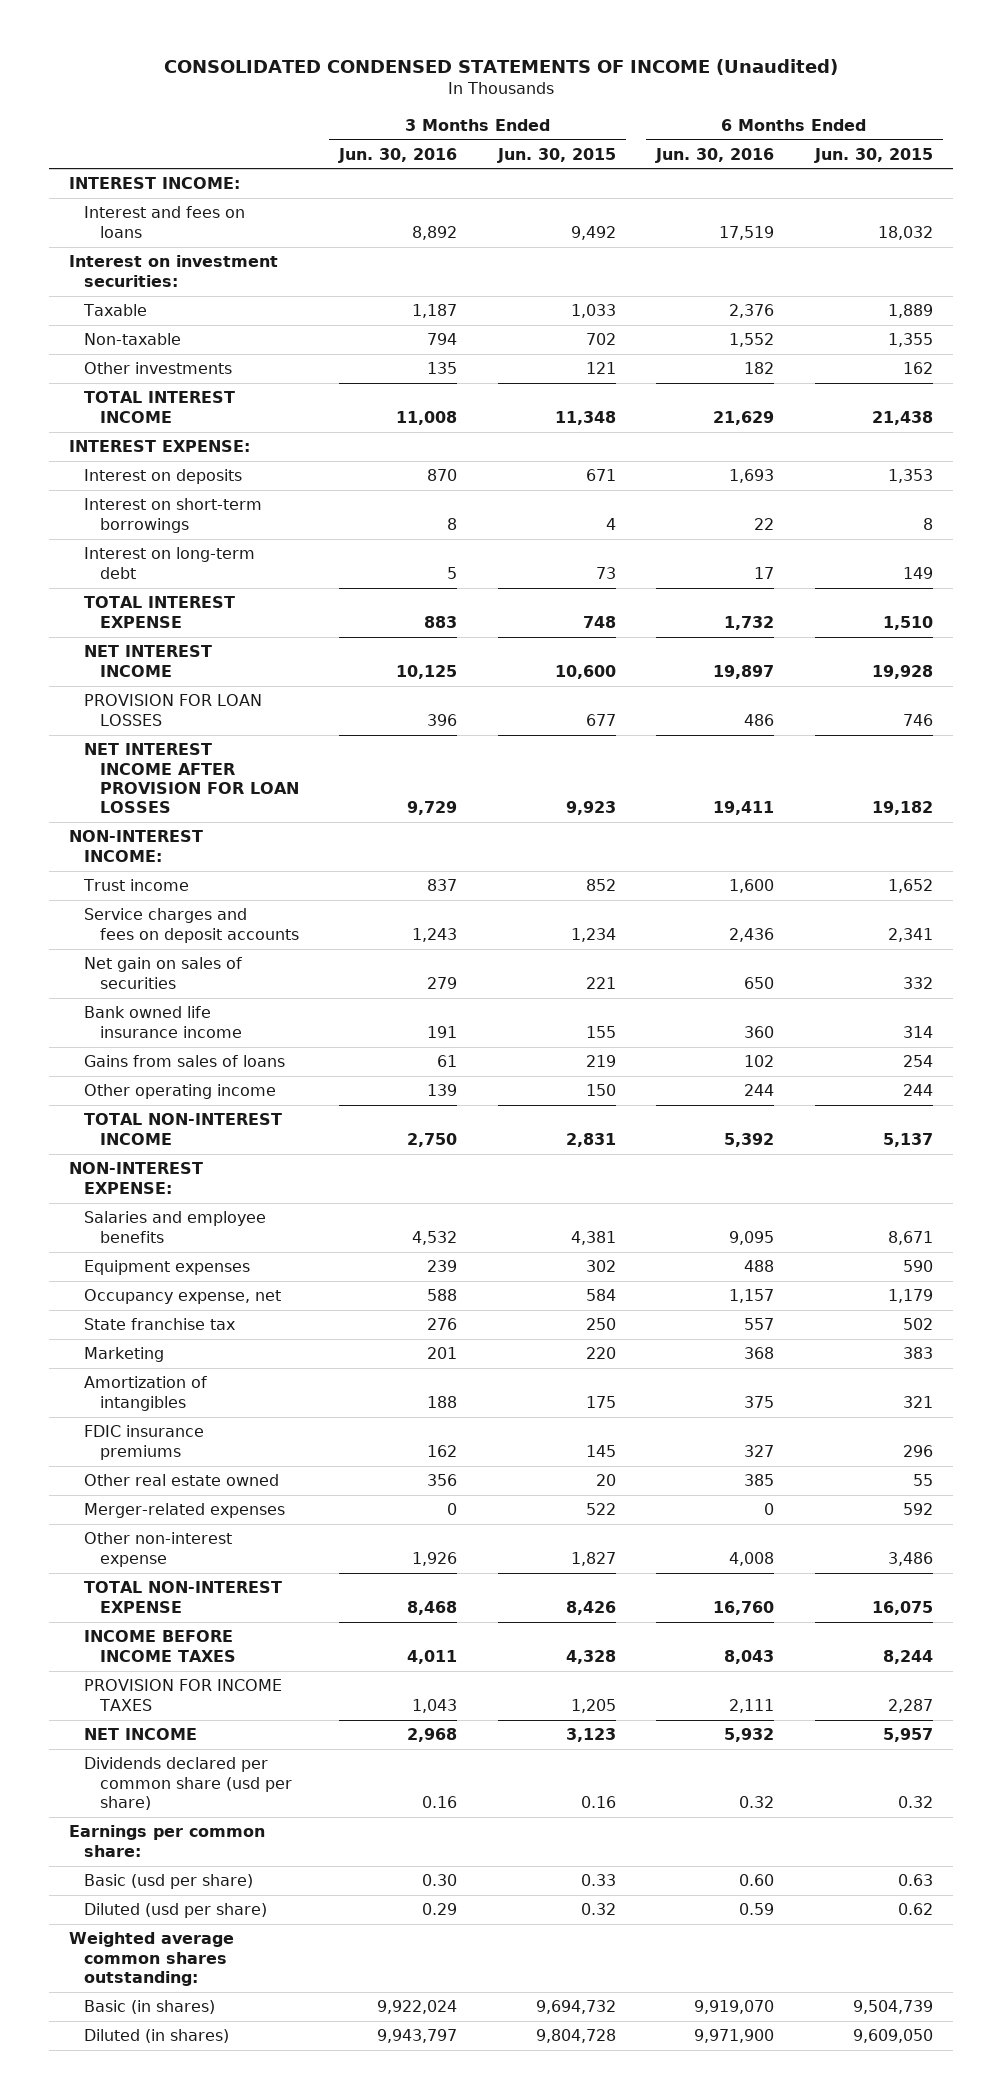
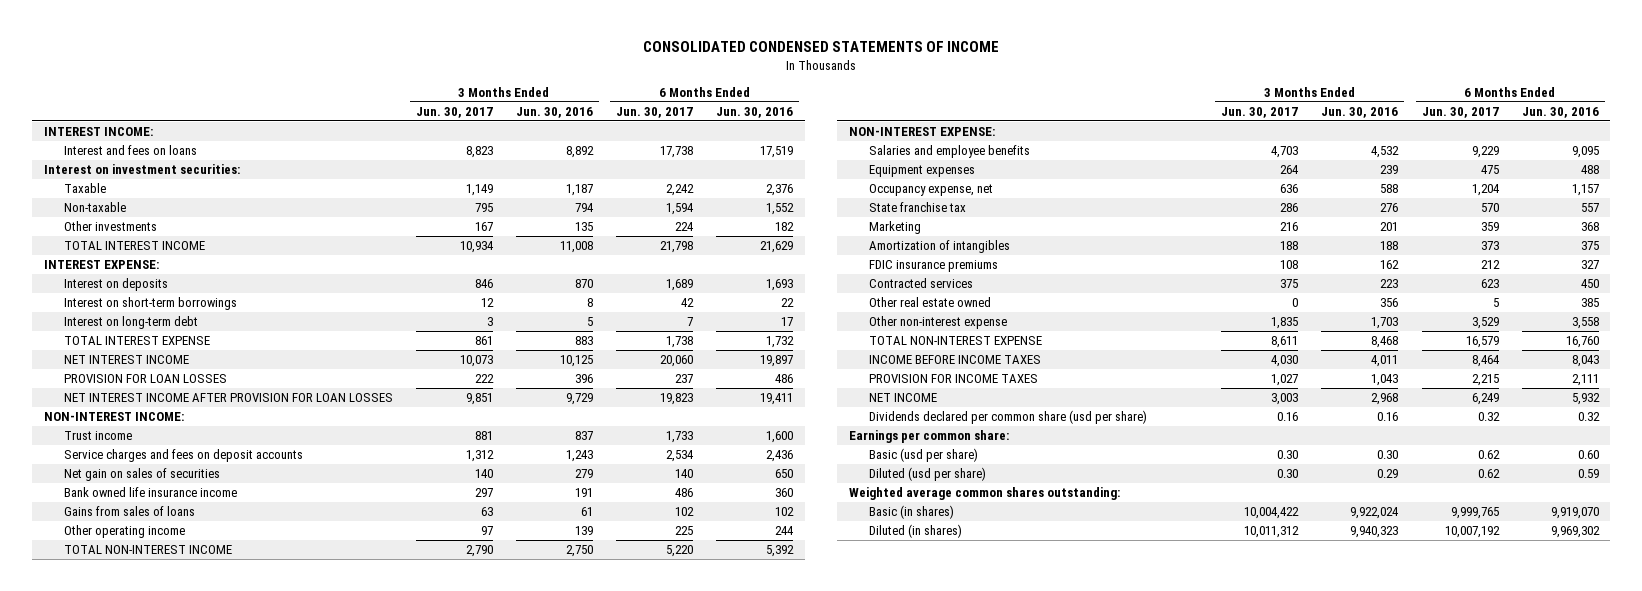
[163,59,838,76] CONSOLIDATED CONDENSED STATEMENTS OF INCOME (Unaudited) -> [643,41,1000,53] CONSOLIDATED CONDENSED STATEMENTS OF INCOME
[496,147,616,163] Jun. 30, 2015 -> none
[813,147,933,163] Jun. 30, 2015 -> none
none -> [415,106,493,118] Jun. 30, 2017
none -> [616,106,694,118] Jun. 30, 2017
none -> [869,278,974,289] Contracted services
[84,1503,286,1519] Merger-related expenses -> none
[412,1551,458,1566] 1,926 -> [1371,317,1399,330] 1,703
[729,1551,775,1566] 4,008 -> [1571,317,1599,330] 3,558
[377,2029,458,2044] 9,943,797 -> [1350,526,1399,539] 9,940,323
[694,2029,775,2044] 9,971,900 -> [1550,526,1600,539] 9,969,302

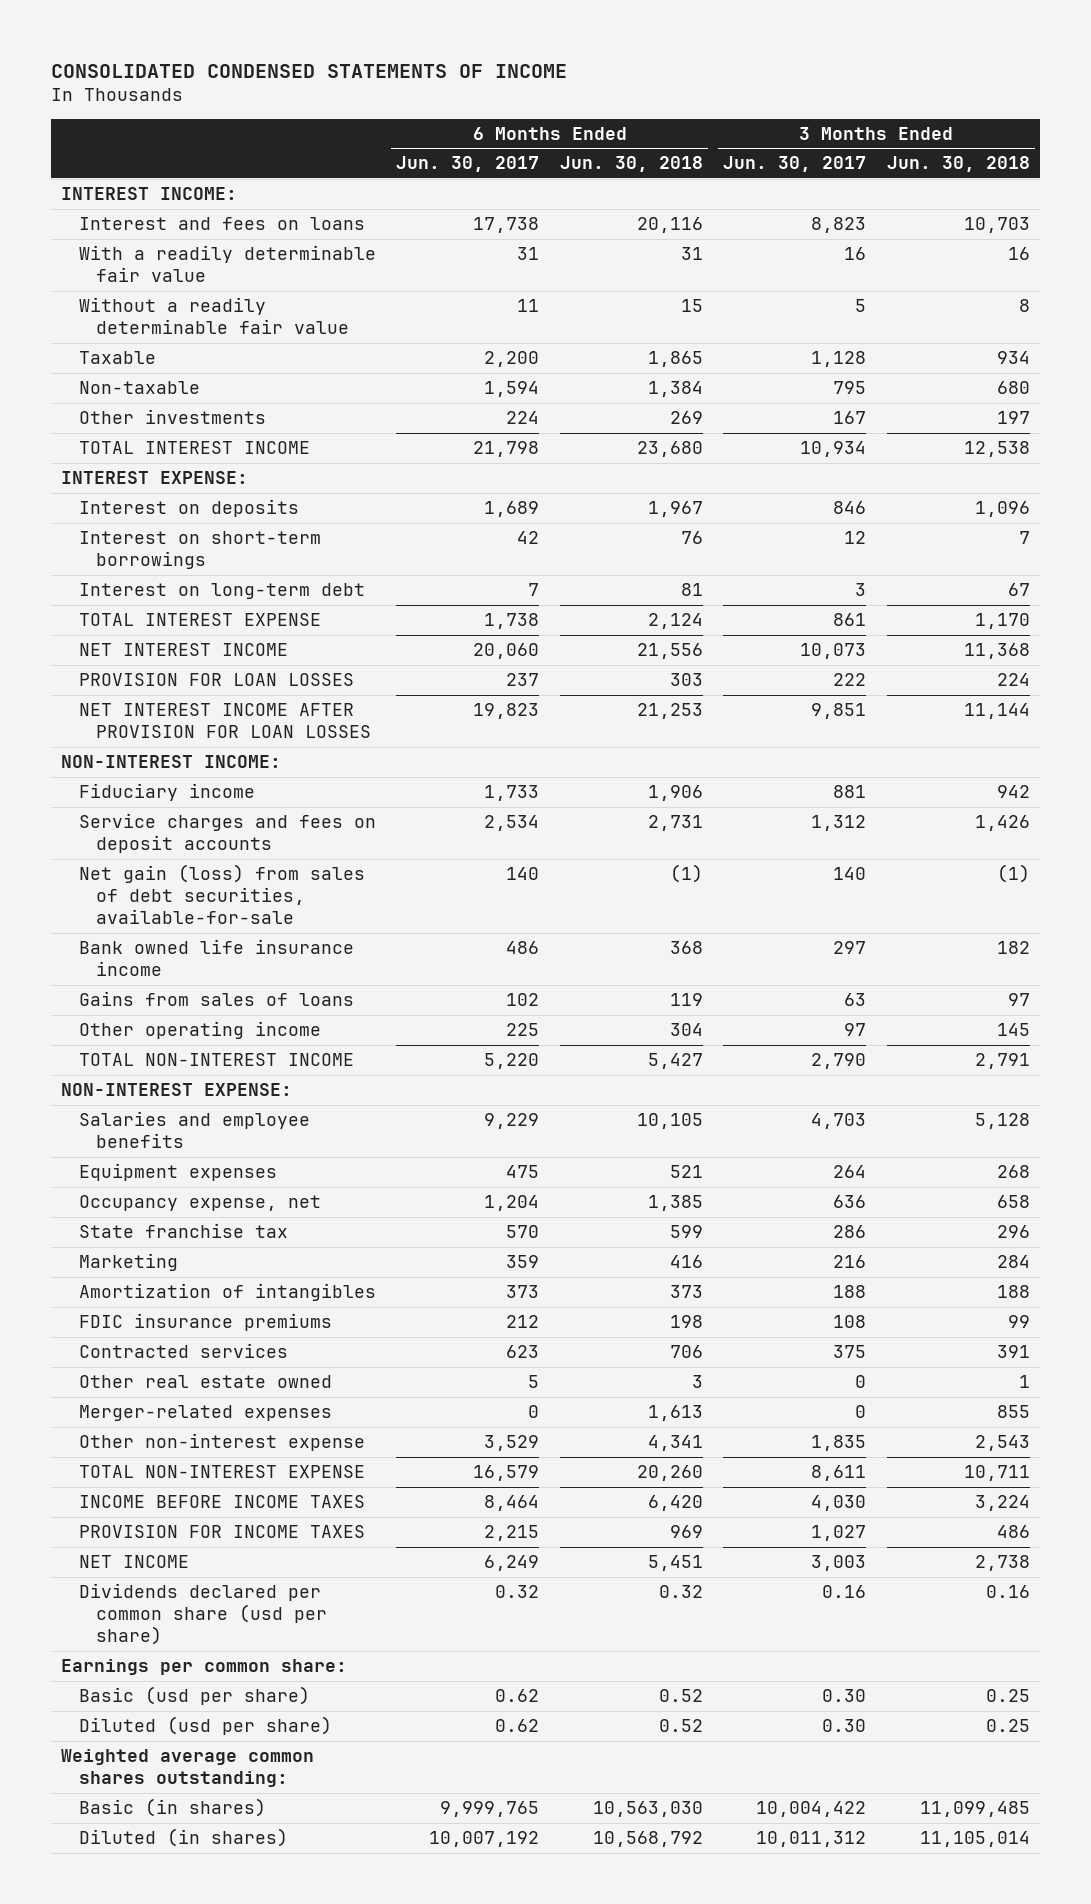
[516,106,594,118] Jun. 30, 2016 -> none
[716,106,794,118] Jun. 30, 2016 -> none
none -> [559,156,703,173] Jun. 30, 2018
none -> [886,156,1030,173] Jun. 30, 2018
[43,164,240,175] Interest on investment securities: -> none
none -> [78,245,376,283] With a readily determinable fair value
none -> [78,297,350,335] Without a readily determinable fair value
[465,184,493,197] 1,149 -> [811,351,867,368] 1,128
[666,184,695,197] 2,242 -> [484,351,540,368] 2,200
[63,431,132,441] Trust income -> [78,783,255,802] Fiduciary income
[63,468,220,482] Net gain on sales of securities -> [78,864,365,925] Net gain (loss) from sales of debt securities, available-for-sale
none -> [78,1405,332,1422] Merger-related expenses

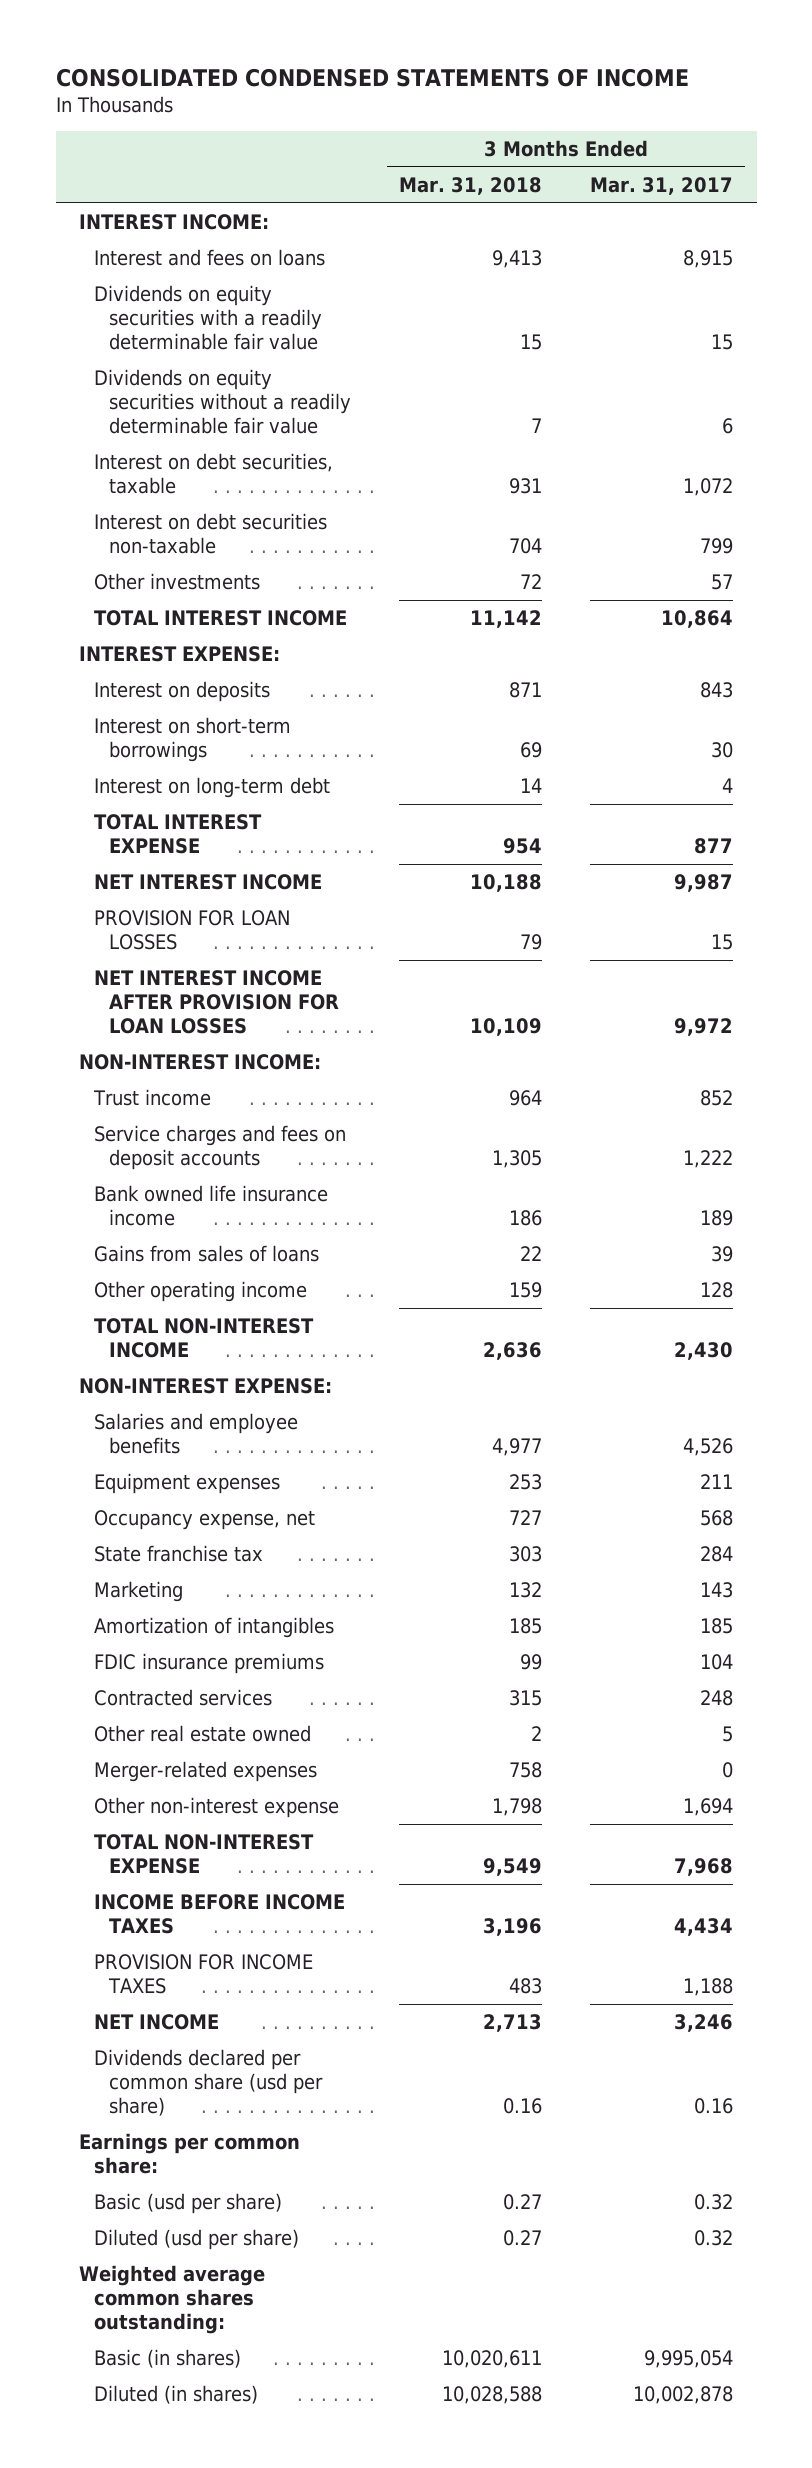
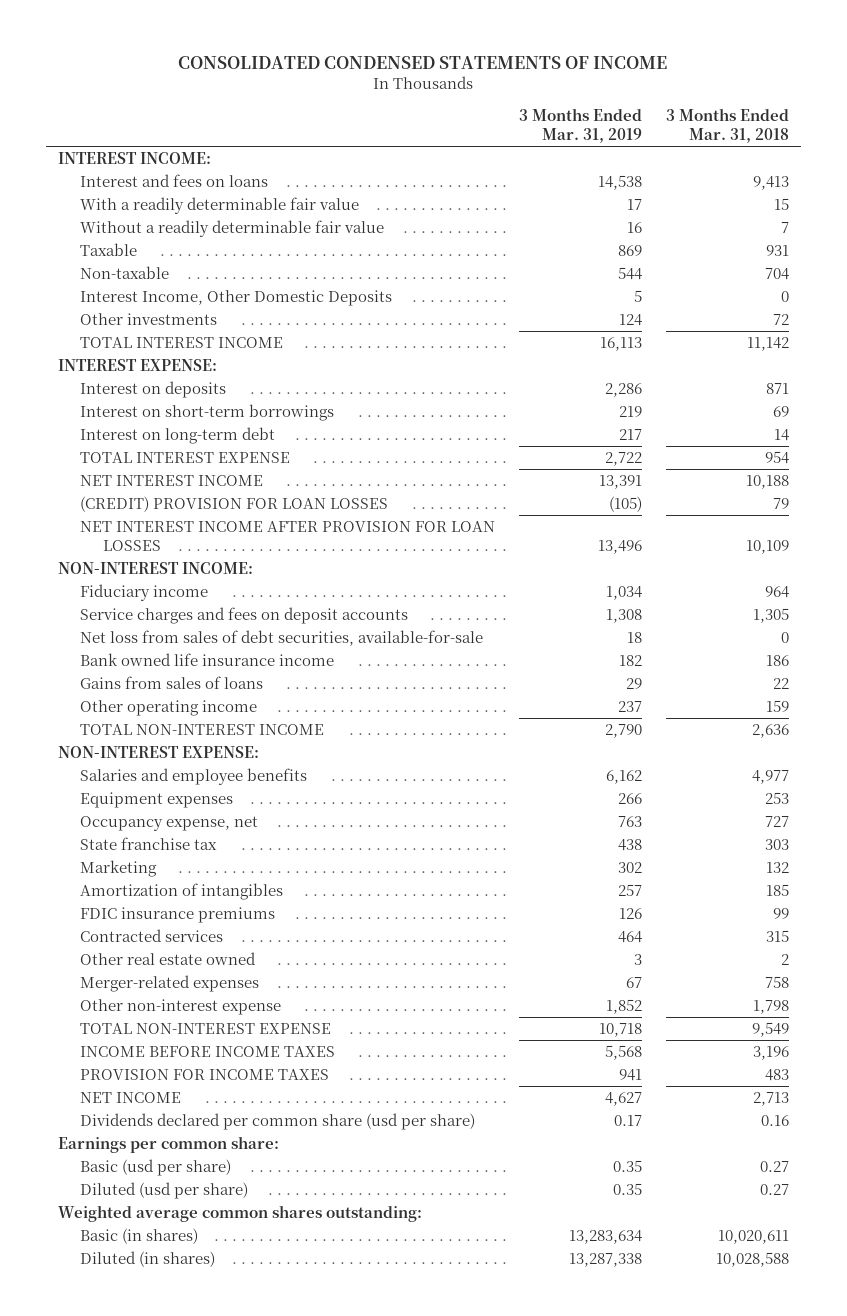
[589,176,733,195] Mar. 31, 2017 -> none
none -> [518,108,642,144] 3 Months Ended Mar. 31, 2019
[94,284,323,351] Dividends on equity securities with a readily determinable fair value -> [80,197,360,215] With a readily determinable fair value
[94,368,352,435] Dividends on equity securities without a readily determinable fair value -> [80,220,385,238] Without a readily determinable fair value
[94,452,334,495] Interest on debt securities, taxable -> [80,243,138,257] Taxable
[94,512,328,555] Interest on debt securities non-taxable -> [80,266,170,280] Non-taxable
none -> [80,290,393,307] Interest Income, Other Domestic Deposits
[94,909,291,951] PROVISION FOR LOAN LOSSES -> [80,496,389,513] (CREDIT) PROVISION FOR LOAN LOSSES
[93,1088,212,1106] Trust income -> [80,584,209,602] Fiduciary income
none -> [80,630,484,647] Net loss from sales of debt securities, available-for-sale

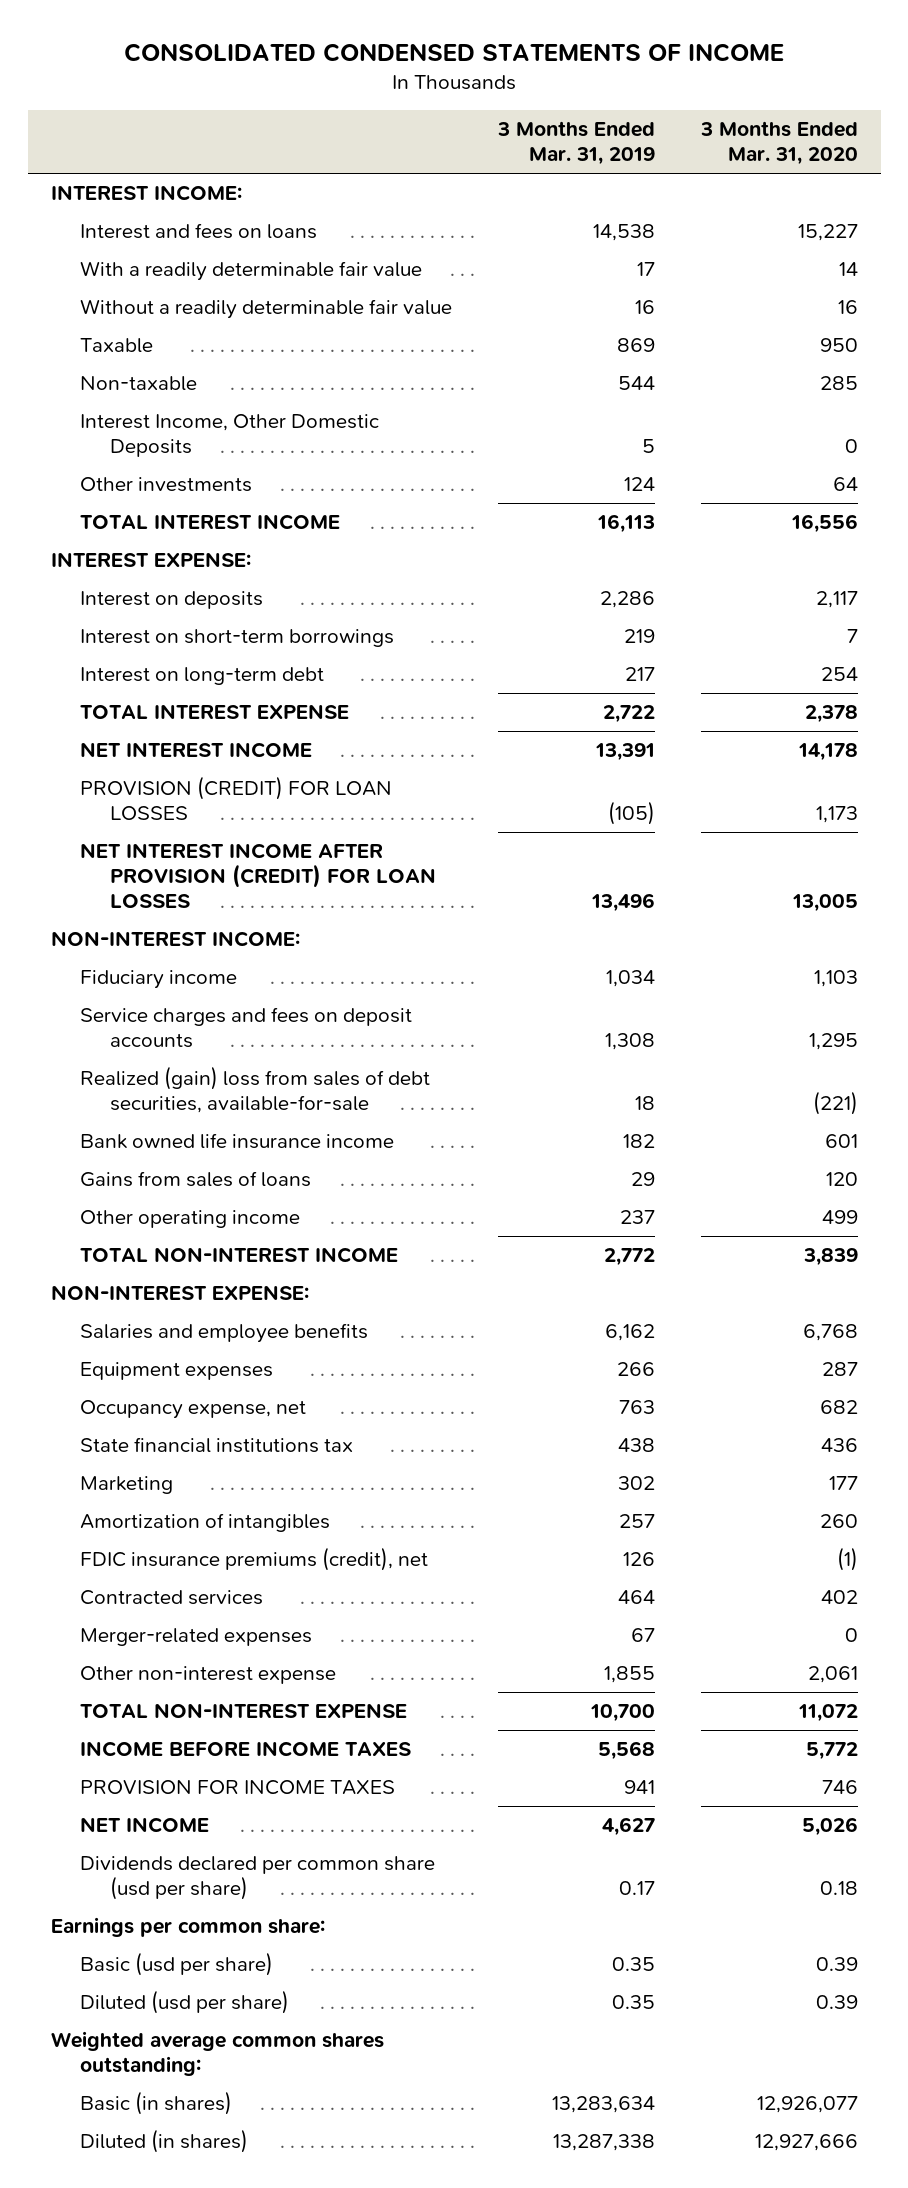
[665,108,789,144] 3 Months Ended Mar. 31, 2018 -> none
none -> [699,121,858,166] 3 Months Ended Mar. 31, 2020
[80,496,389,513] (CREDIT) PROVISION FOR LOAN LOSSES -> [80,776,393,821] PROVISION (CREDIT) FOR LOAN LOSSES
[80,521,496,552] NET INTEREST INCOME AFTER PROVISION FOR LOAN LOSSES -> [80,843,437,909] NET INTEREST INCOME AFTER PROVISION (CREDIT) FOR LOAN LOSSES
[80,630,484,647] Net loss from sales of debt securities, available-for-sale -> [80,1066,431,1114] Realized (gain) loss from sales of debt securities, available-for-sale
[604,724,642,739] 2,790 -> [604,1248,656,1267] 2,772
[80,837,218,851] State franchise tax -> [80,1437,354,1454] State financial institutions tax
[80,907,276,924] FDIC insurance premiums -> [80,1547,429,1572] FDIC insurance premiums (credit), net
[80,952,257,966] Other real estate owned -> none
[605,999,642,1015] 1,852 -> [604,1666,656,1684] 1,855
[598,1023,642,1038] 10,718 -> [590,1704,656,1723] 10,700

